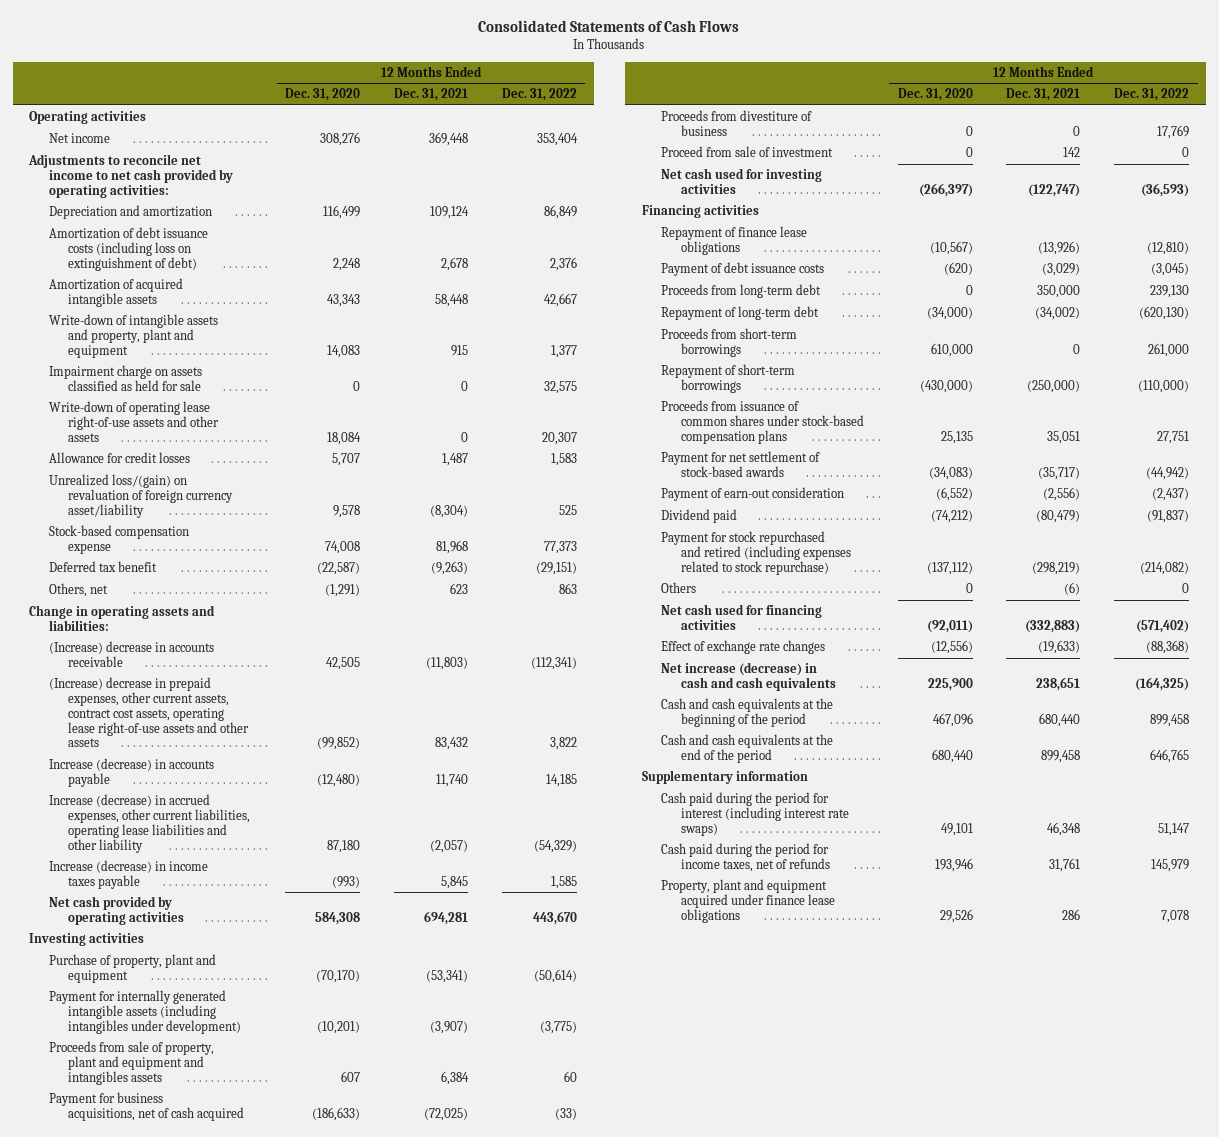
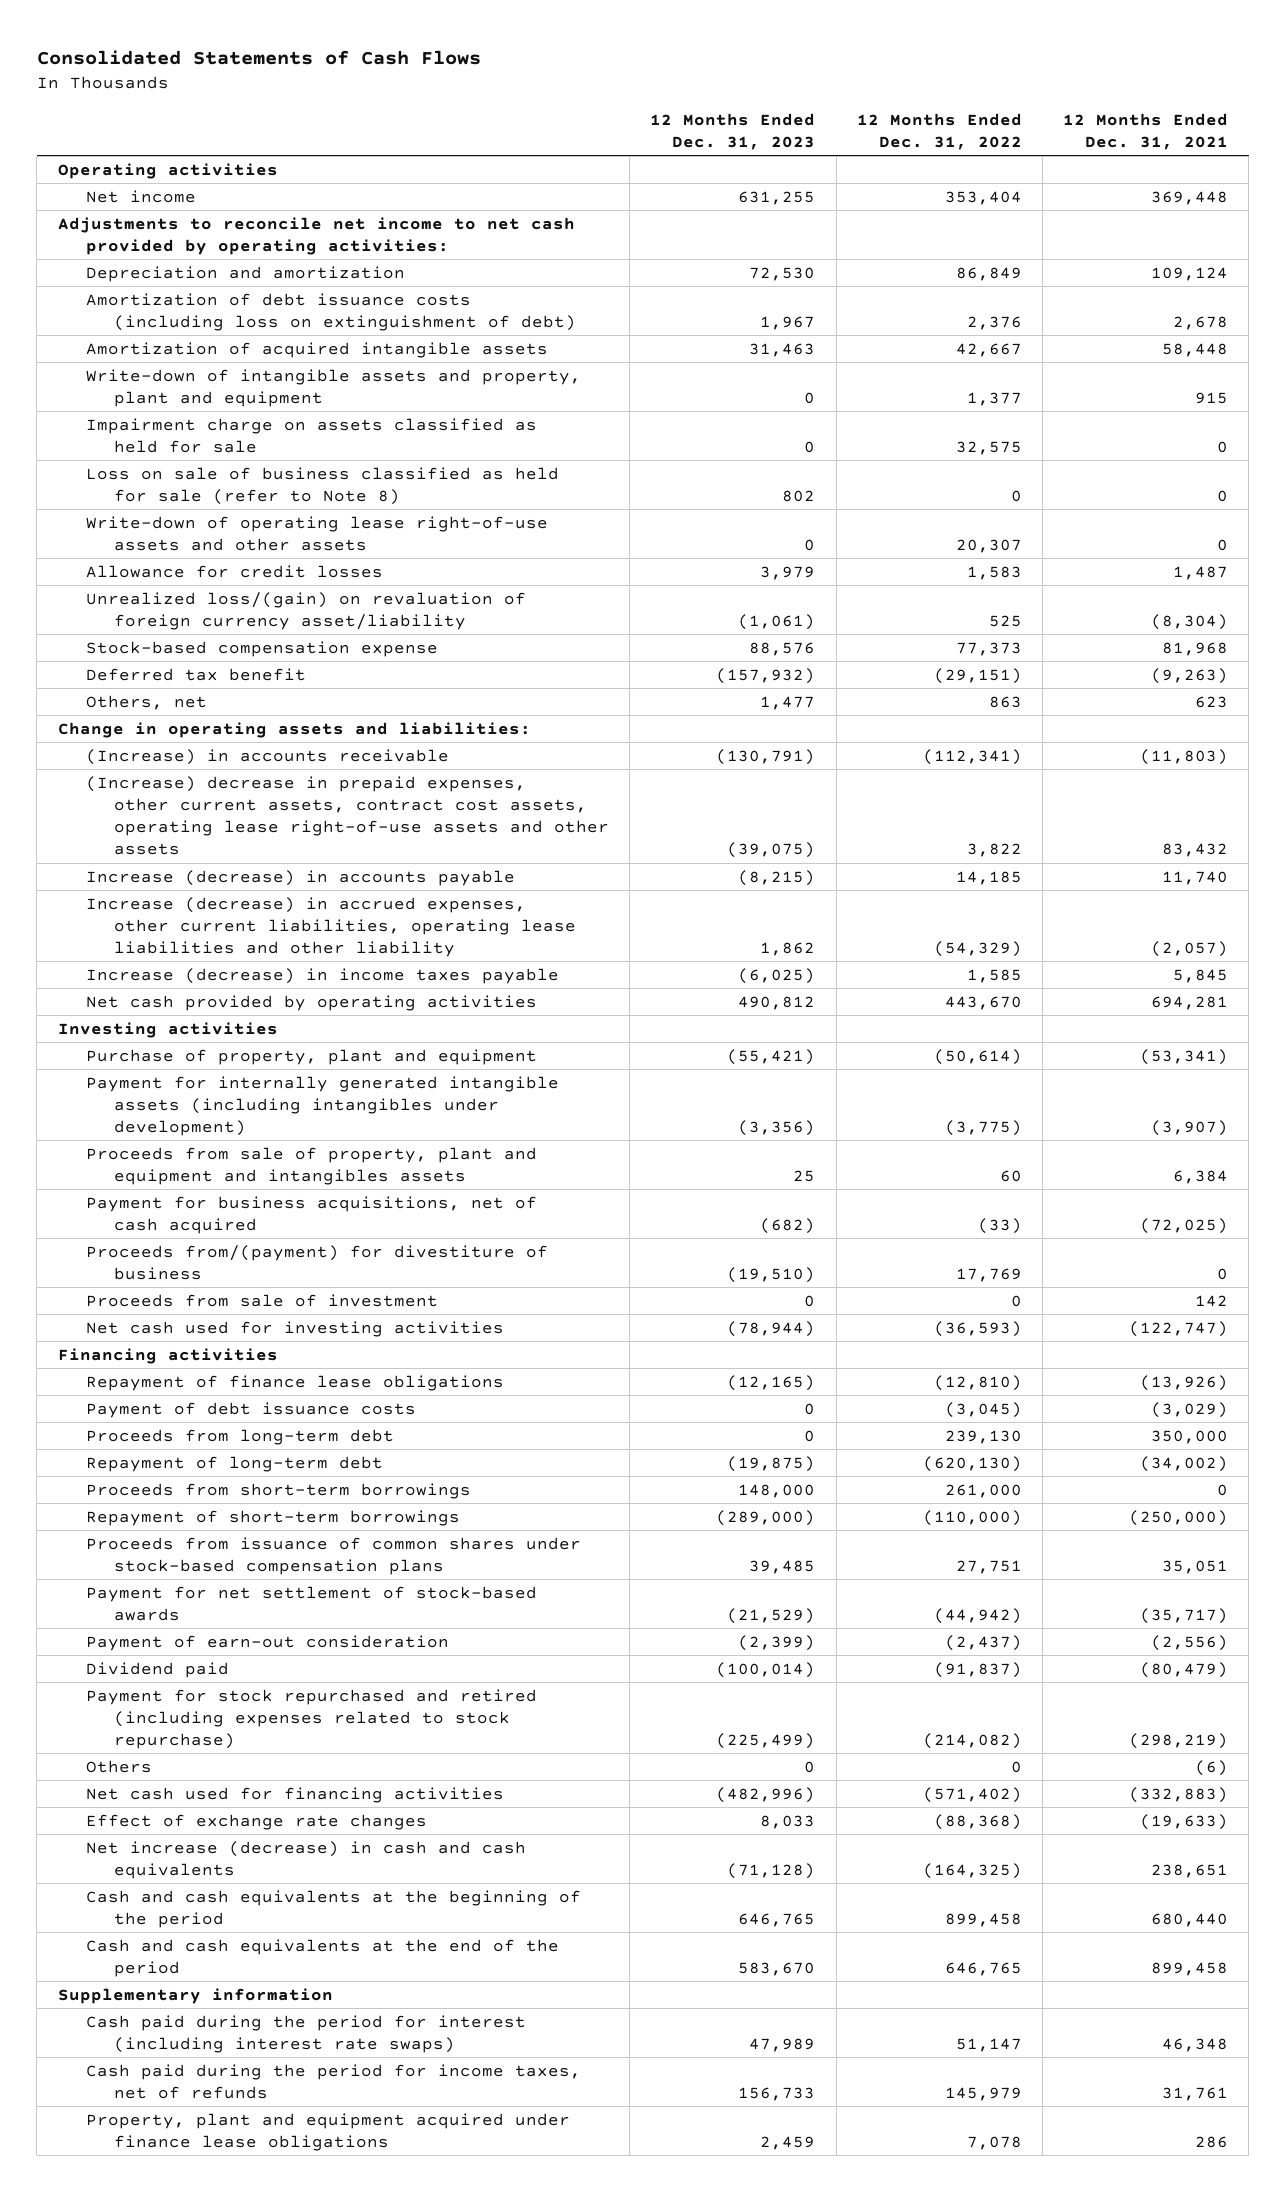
[285,88,361,102] Dec. 31, 2020 -> none
none -> [650,112,816,150] 12 Months Ended Dec. 31, 2023
none -> [85,466,559,505] Loss on sale of business classified as held for sale (refer to Note 8)
[48,641,214,667] (Increase) decrease in accounts receivable -> [85,748,449,765] (Increase) in accounts receivable
[661,110,813,136] Proceeds from divestiture of business -> [85,1244,548,1280] Proceeds from/(payment) for divestiture of business
[661,146,834,158] Proceed from sale of investment -> [85,1293,438,1307] Proceeds from sale of investment

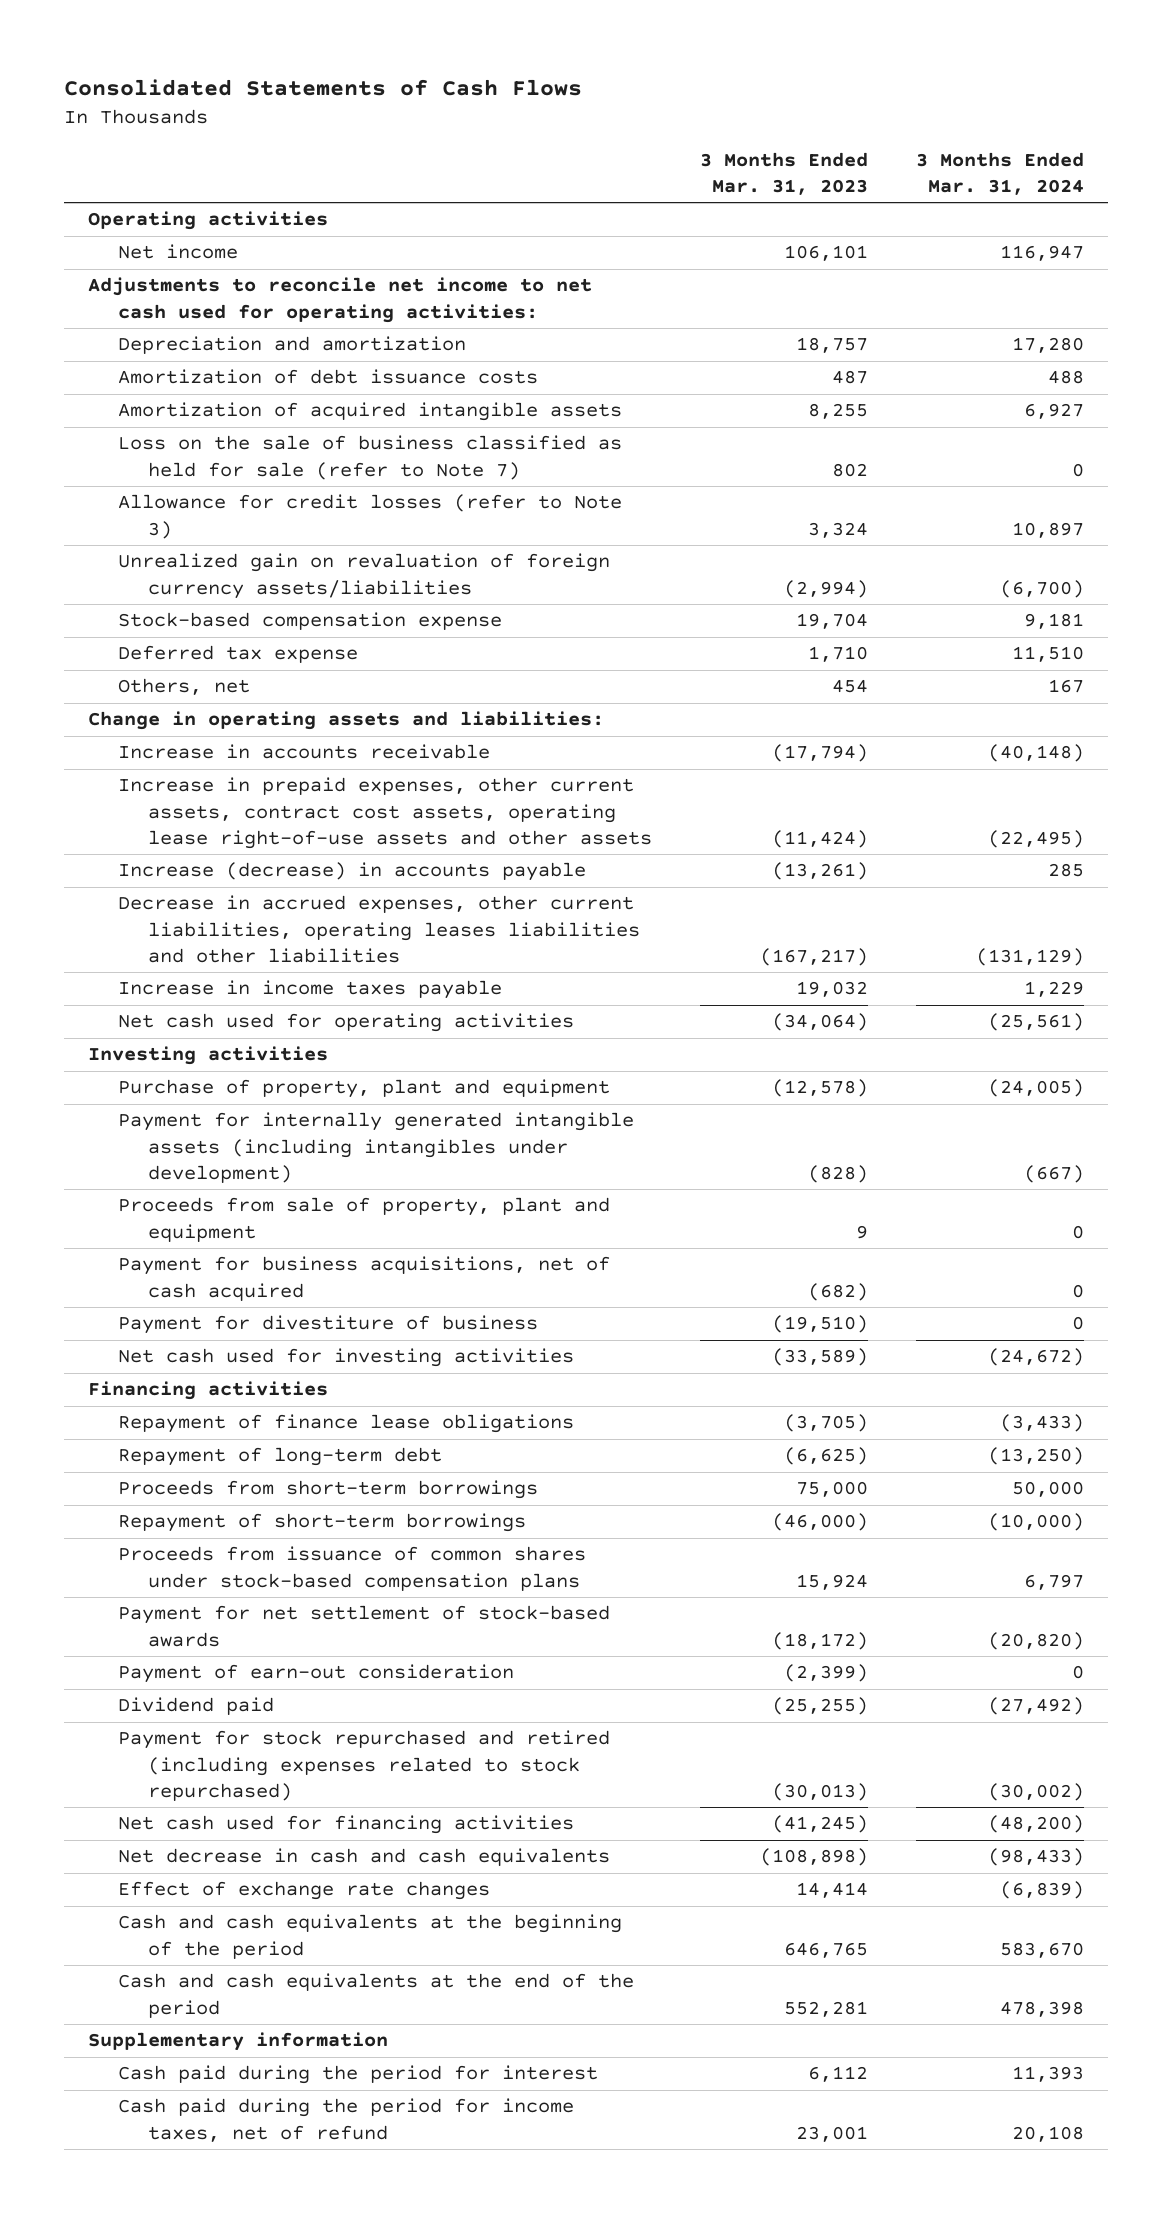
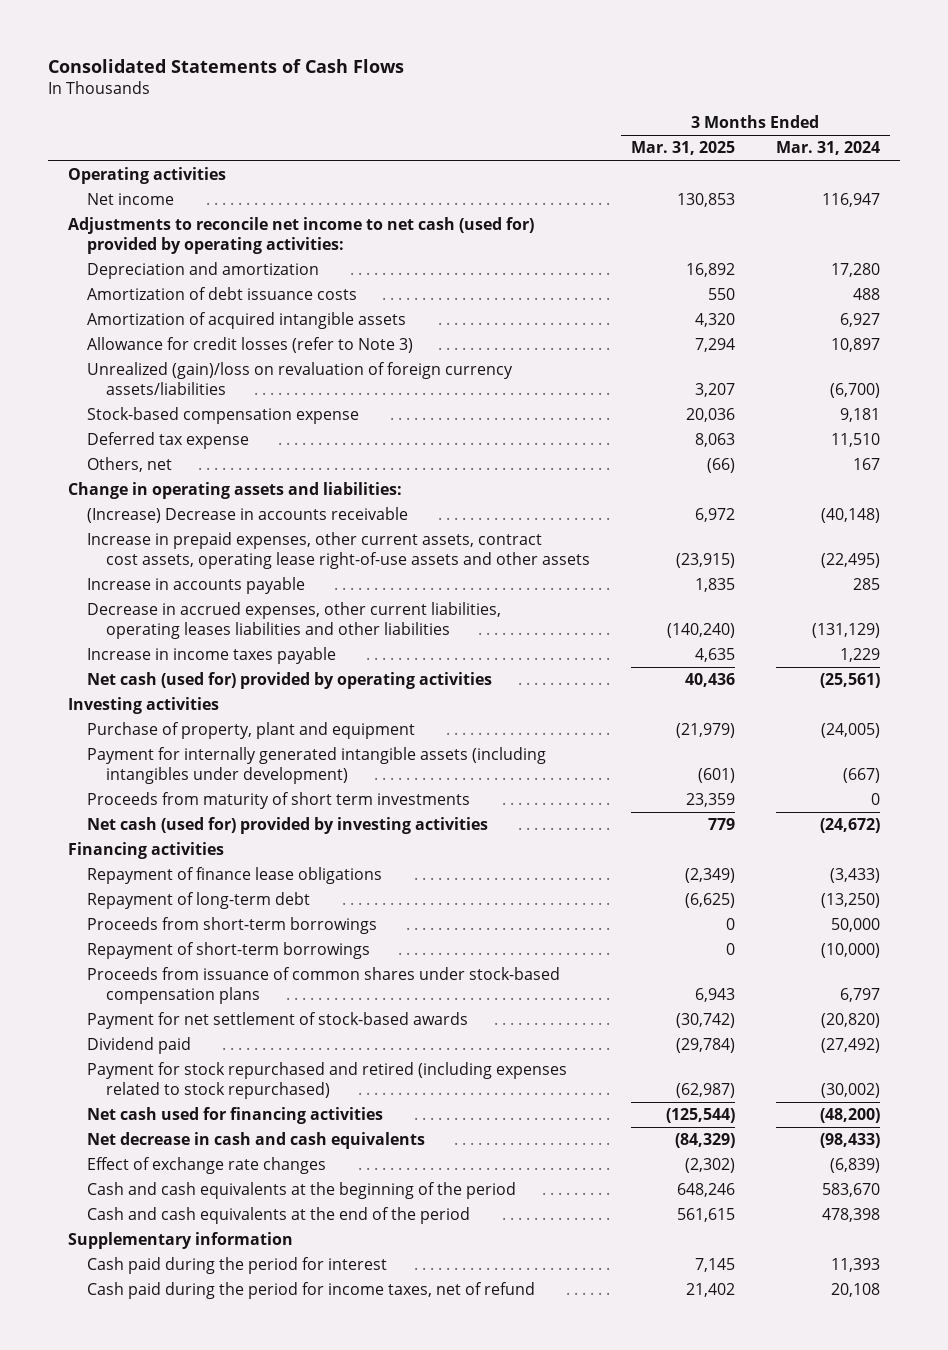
[699,151,868,196] 3 Months Ended Mar. 31, 2023 -> none
none -> [630,141,735,156] Mar. 31, 2025
[87,277,592,323] Adjustments to reconcile net income to net cash used for operating activities: -> [68,217,535,255] Adjustments to reconcile net income to net cash (used for) provided by operating activities:
[117,435,622,480] Loss on the sale of business classified as held for sale (refer to Note 7) -> none
[117,553,610,599] Unrealized gain on revaluation of foreign currency assets/liabilities -> [87,362,514,396] Unrealized (gain)/loss on revaluation of foreign currency assets/liabilities
[117,744,490,760] Increase in accounts receivable -> [87,507,409,524] (Increase) Decrease in accounts receivable
[117,862,586,882] Increase (decrease) in accounts payable -> [87,577,306,595] Increase in accounts payable
[117,1013,574,1033] Net cash used for operating activities -> [87,672,493,690] Net cash (used for) provided by operating activities
[117,1197,610,1242] Proceeds from sale of property, plant and equipment -> none
[117,1256,610,1301] Payment for business acquisitions, net of cash acquired -> none
[117,1315,538,1335] Payment for divestiture of business -> none
none -> [87,792,471,810] Proceeds from maturity of short term investments
[117,1348,574,1368] Net cash used for investing activities -> [87,817,489,835] Net cash (used for) provided by investing activities
[117,1664,514,1684] Payment of earn-out consideration -> none

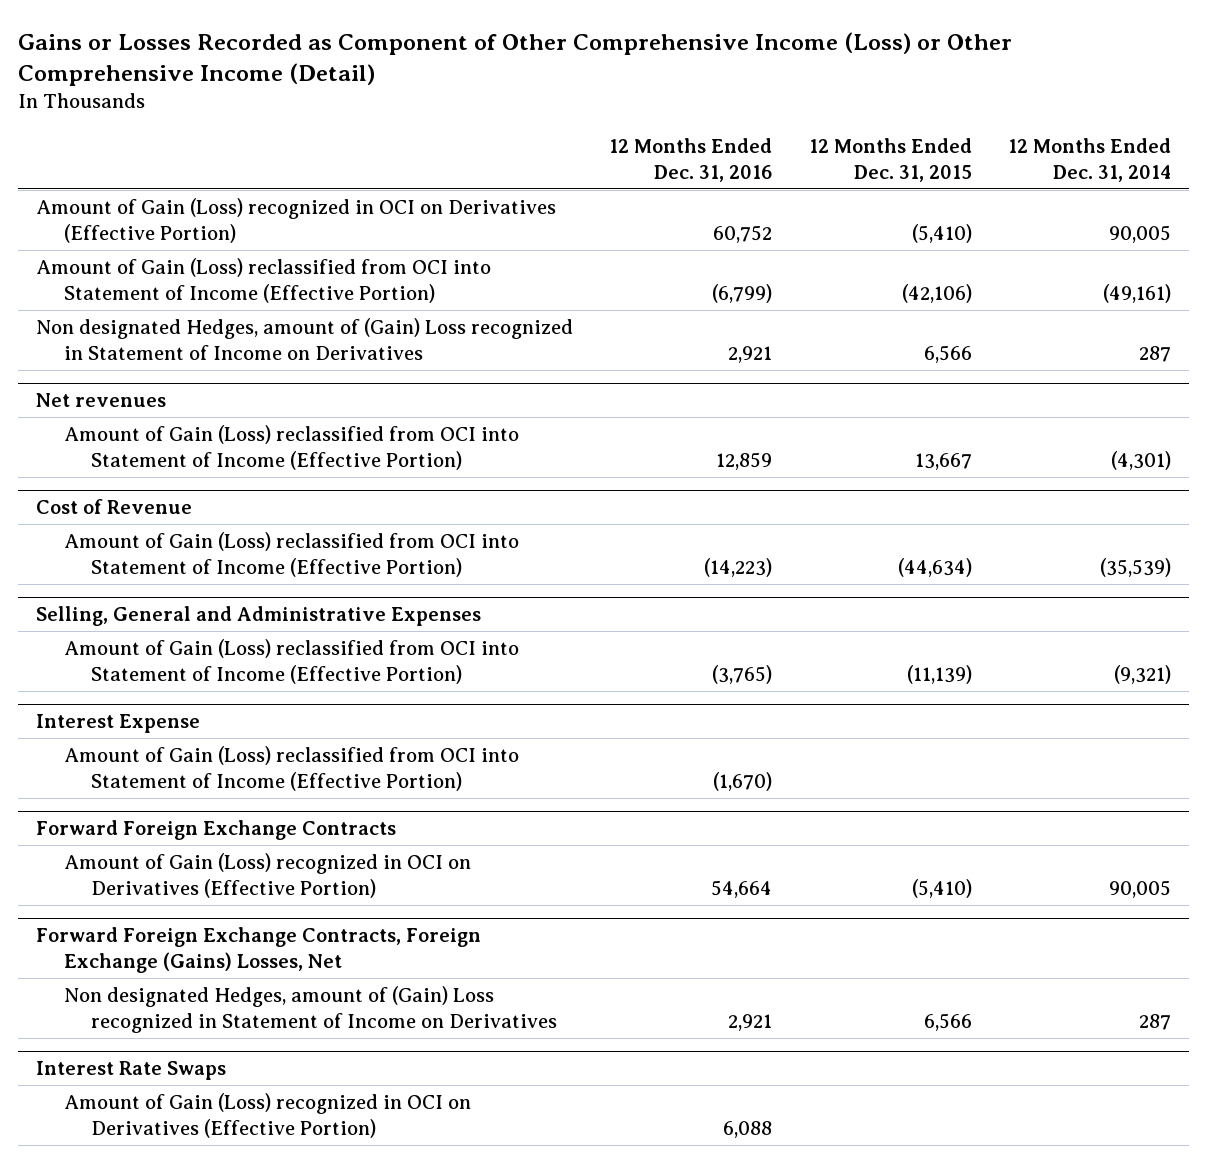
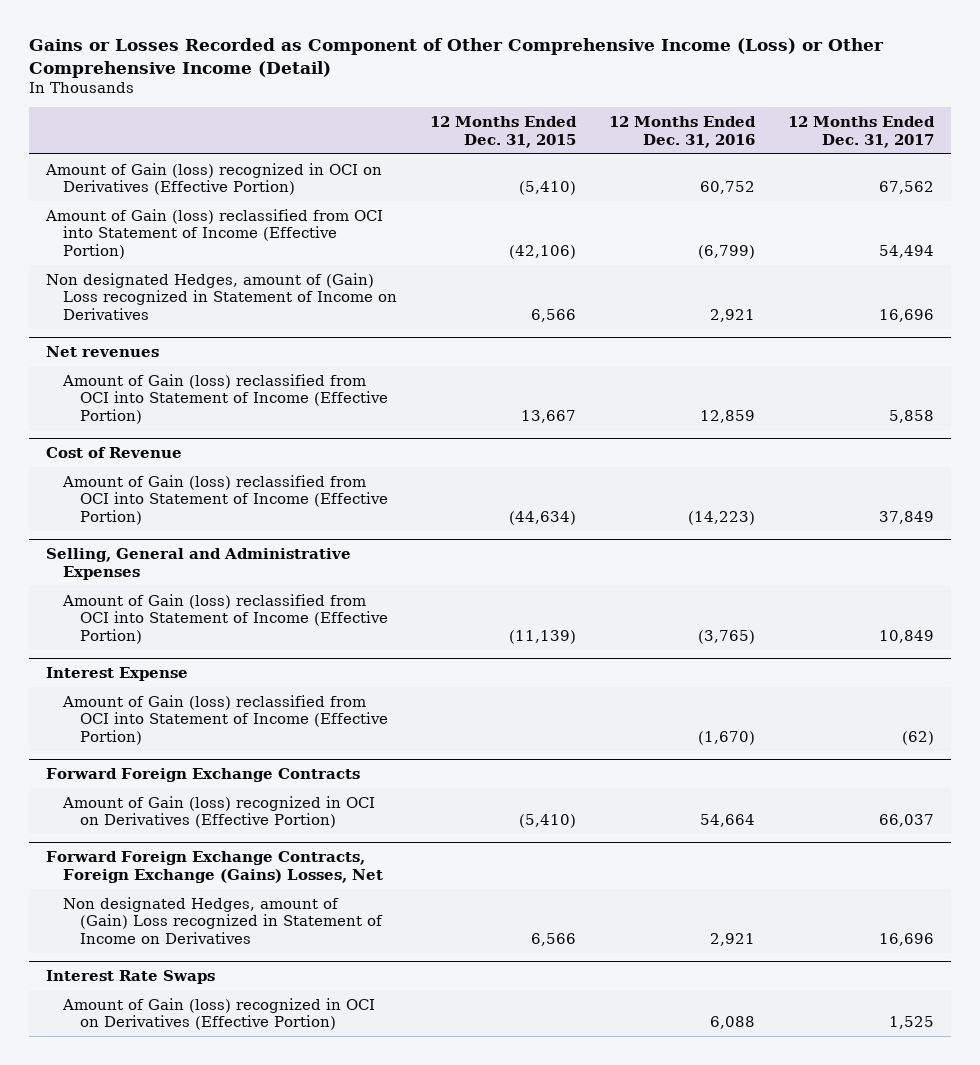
[1007,137,1171,182] 12 Months Ended Dec. 31, 2014 -> none
none -> [788,115,936,148] 12 Months Ended Dec. 31, 2017
[36,198,557,244] Amount of Gain (Loss) recognized in OCI on Derivatives (Effective Portion) -> [44,162,382,196] Amount of Gain (loss) recognized in OCI on Derivatives (Effective Portion)
[36,258,492,304] Amount of Gain (Loss) reclassified from OCI into Statement of Income (Effective Portion) -> [44,208,383,259] Amount of Gain (loss) reclassified from OCI into Statement of Income (Effective Portion)
[63,425,519,471] Amount of Gain (Loss) reclassified from OCI into Statement of Income (Effective Portion) -> [61,373,388,424] Amount of Gain (loss) reclassified from OCI into Statement of Income (Effective Portion)
[63,532,519,578] Amount of Gain (Loss) reclassified from OCI into Statement of Income (Effective Portion) -> [61,474,388,525] Amount of Gain (loss) reclassified from OCI into Statement of Income (Effective Portion)
[63,639,519,685] Amount of Gain (Loss) reclassified from OCI into Statement of Income (Effective Portion) -> [61,593,388,644] Amount of Gain (loss) reclassified from OCI into Statement of Income (Effective Portion)
[63,746,519,792] Amount of Gain (Loss) reclassified from OCI into Statement of Income (Effective Portion) -> [61,694,388,745] Amount of Gain (loss) reclassified from OCI into Statement of Income (Effective Portion)
[63,853,471,899] Amount of Gain (Loss) recognized in OCI on Derivatives (Effective Portion) -> [61,795,375,829] Amount of Gain (loss) recognized in OCI on Derivatives (Effective Portion)
[63,1093,471,1139] Amount of Gain (Loss) recognized in OCI on Derivatives (Effective Portion) -> [61,997,375,1031] Amount of Gain (loss) recognized in OCI on Derivatives (Effective Portion)

